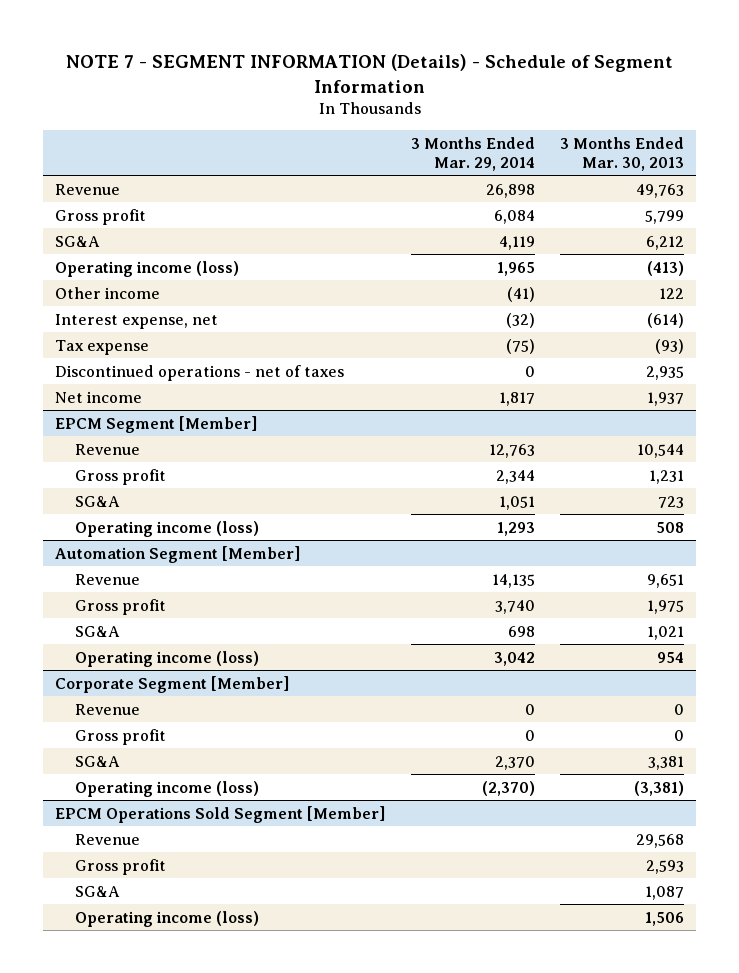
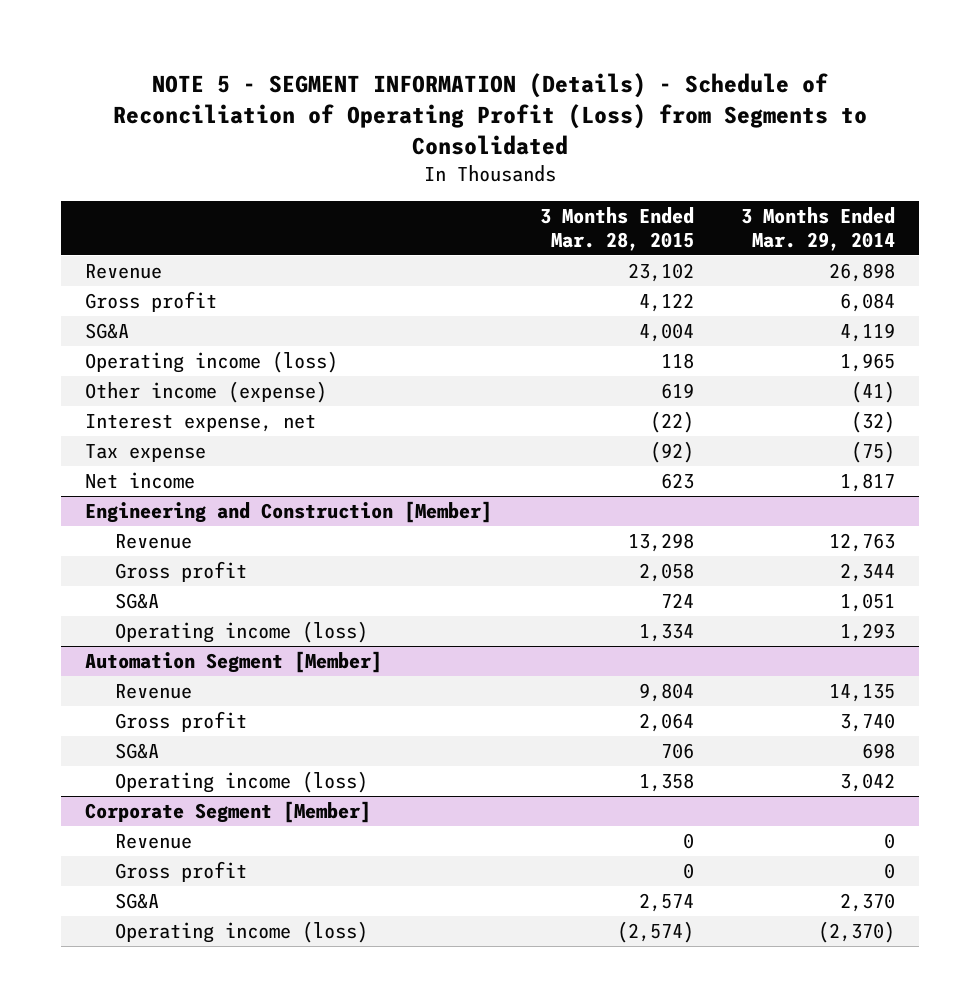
[65,53,673,93] NOTE 7 - SEGMENT INFORMATION (Details) - Schedule of Segment Information -> [113,73,868,156] NOTE 5 - SEGMENT INFORMATION (Details) - Schedule of Reconciliation of Operating Profit (Loss) from Segments to Consolidated
[559,137,684,171] 3 Months Ended Mar. 30, 2013 -> none
none -> [539,206,694,252] 3 Months Ended Mar. 28, 2015
[55,286,161,299] Other income -> [85,380,328,403] Other income (expense)
[55,364,345,381] Discontinued operations - net of taxes -> none
[55,415,258,433] EPCM Segment [Member] -> none
none -> [85,500,493,523] Engineering and Construction [Member]
[55,805,386,823] EPCM Operations Sold Segment [Member] -> none
[75,833,141,845] Revenue -> none
[75,858,167,875] Gross profit -> none
[75,885,121,897] SG&A -> none
[75,910,260,927] Operating income (loss) -> none

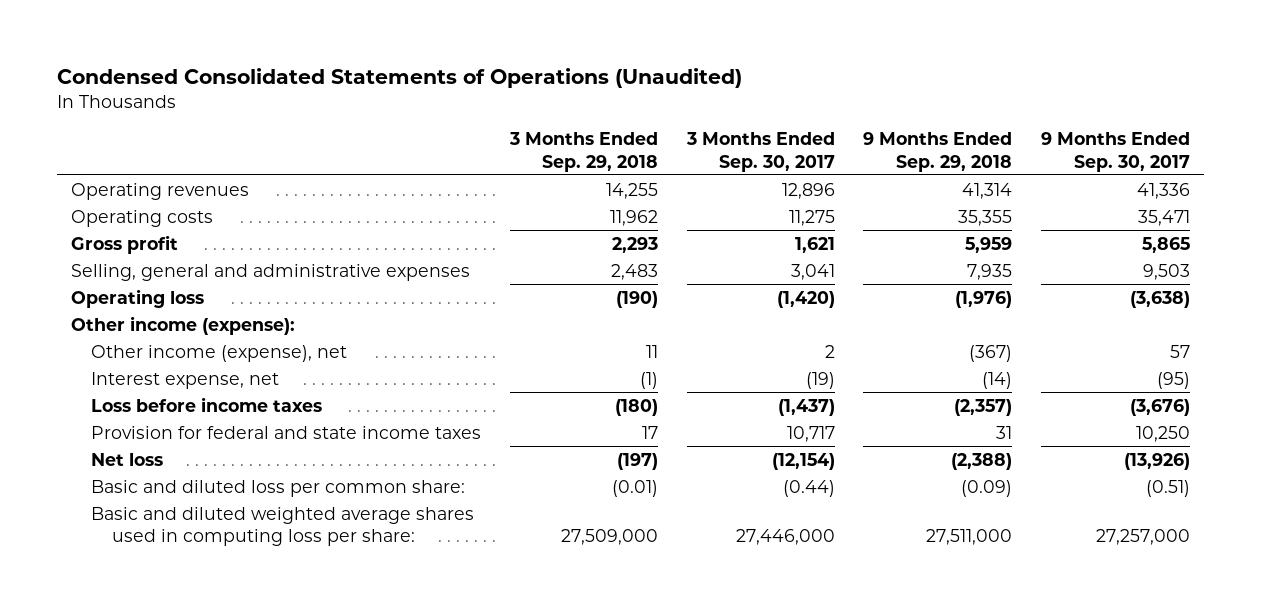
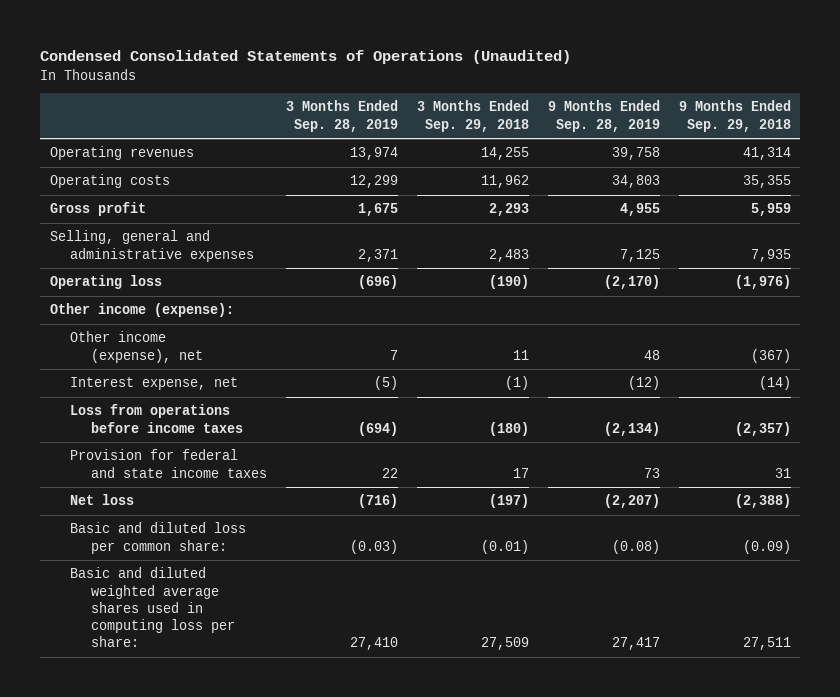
[685,132,835,172] 3 Months Ended Sep. 30, 2017 -> none
[1040,132,1190,172] 9 Months Ended Sep. 30, 2017 -> none
none -> [285,100,398,132] 3 Months Ended Sep. 28, 2019
none -> [547,100,660,132] 9 Months Ended Sep. 28, 2019
[91,396,323,412] Loss before income taxes -> [70,404,243,433] Loss from operations before income taxes
[561,528,659,545] 27,509,000 -> [480,637,529,651] 27,509
[926,528,1013,545] 27,511,000 -> [742,637,791,651] 27,511

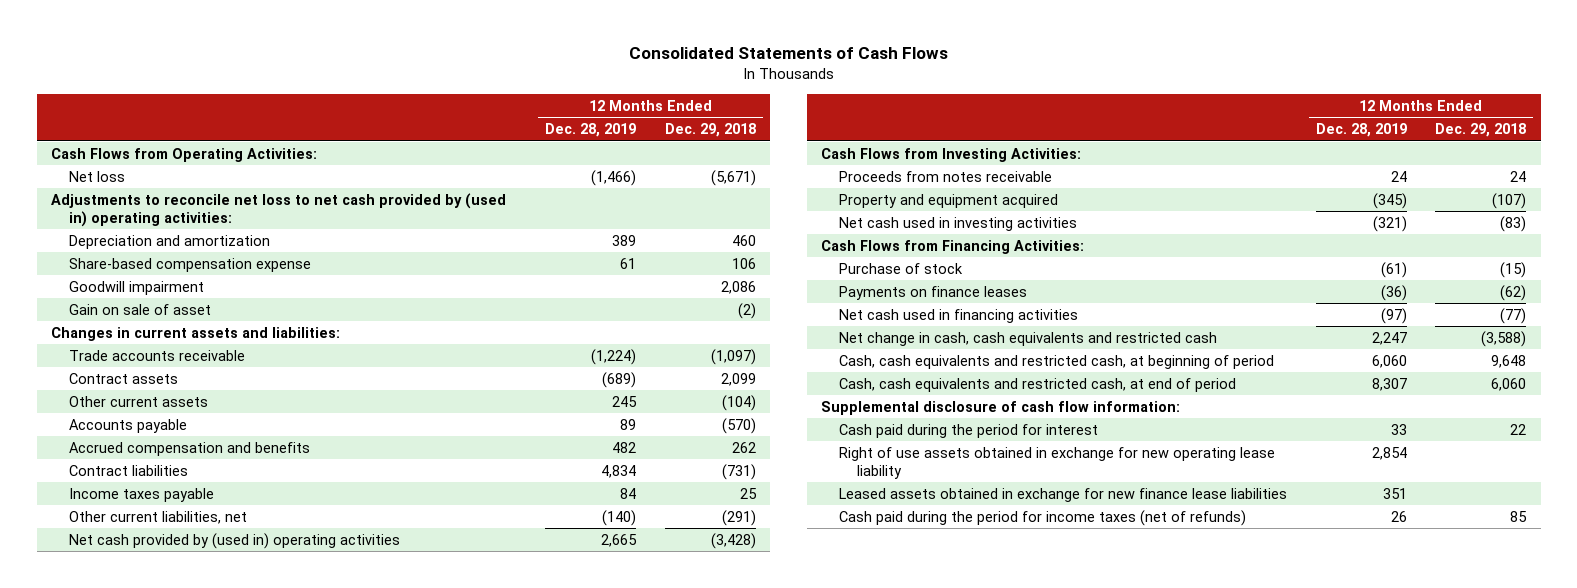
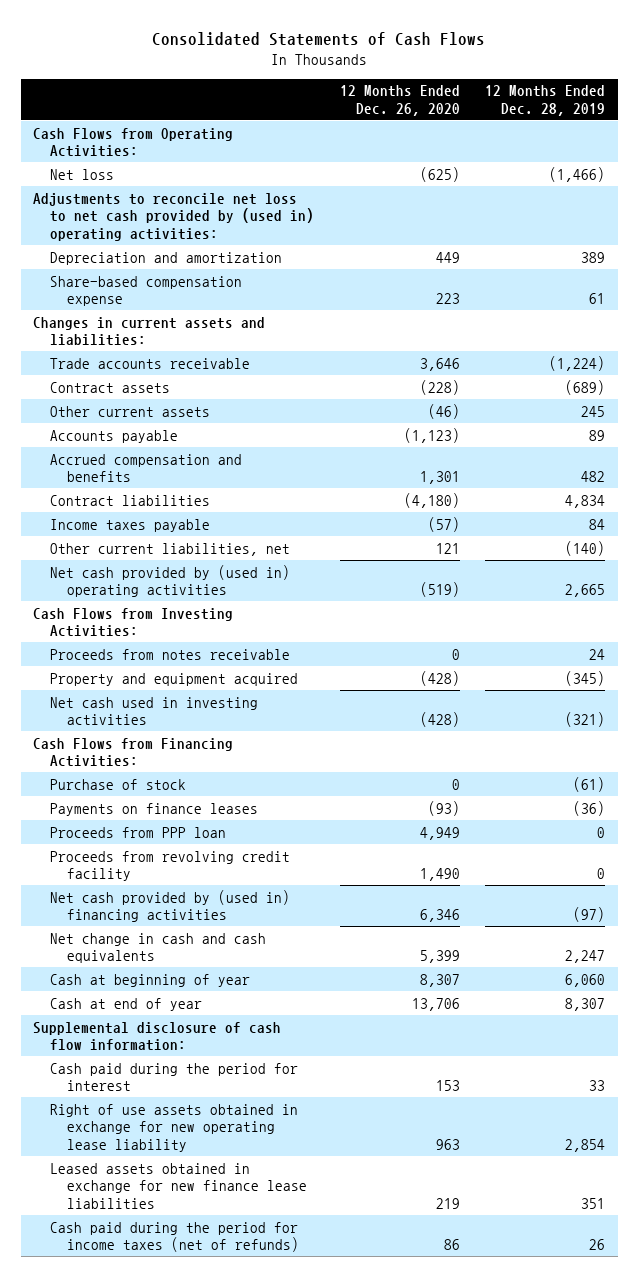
[664,123,756,138] Dec. 29, 2018 -> none
none -> [339,85,460,116] 12 Months Ended Dec. 26, 2020
[68,280,204,295] Goodwill impairment -> none
[68,303,211,315] Gain on sale of asset -> none
[839,354,1275,369] Cash, cash equivalents and restricted cash, at beginning of period -> none
none -> [50,826,227,838] Proceeds from PPP loan
none -> [50,850,291,882] Proceeds from revolving credit facility
[839,308,1079,323] Net cash used in financing activities -> [50,889,291,923] Net cash provided by (used in) financing activities
[839,331,1218,346] Net change in cash, cash equivalents and restricted cash -> [50,932,267,964] Net change in cash and cash equivalents
none -> [50,973,251,987] Cash at beginning of year
[839,377,1237,392] Cash, cash equivalents and restricted cash, at end of period -> [50,997,203,1011] Cash at end of year

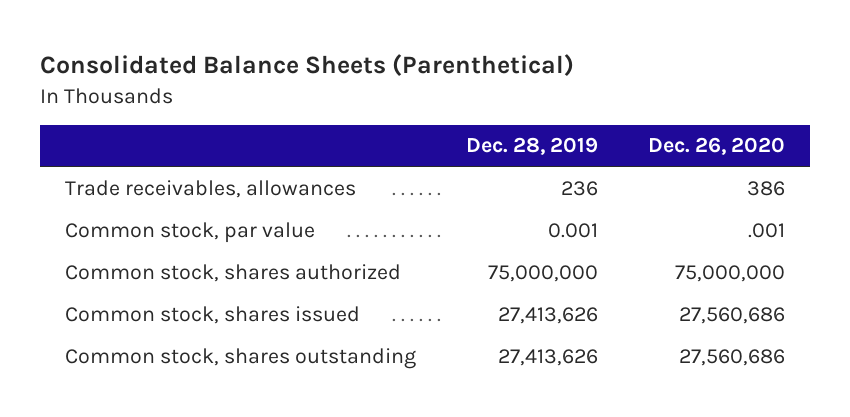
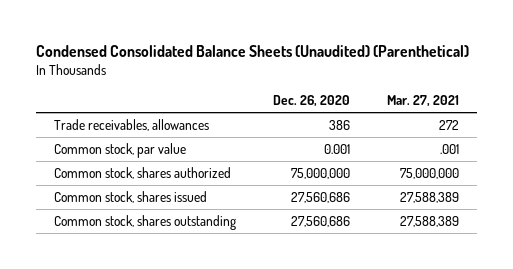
[39,54,574,77] Consolidated Balance Sheets (Parenthetical) -> [35,44,469,57] Condensed Consolidated Balance Sheets (Unaudited) (Parenthetical)
[465,137,598,156] Dec. 28, 2019 -> none
none -> [386,95,459,108] Mar. 27, 2021
[748,222,786,238] .001 -> [323,143,350,154] 0.001

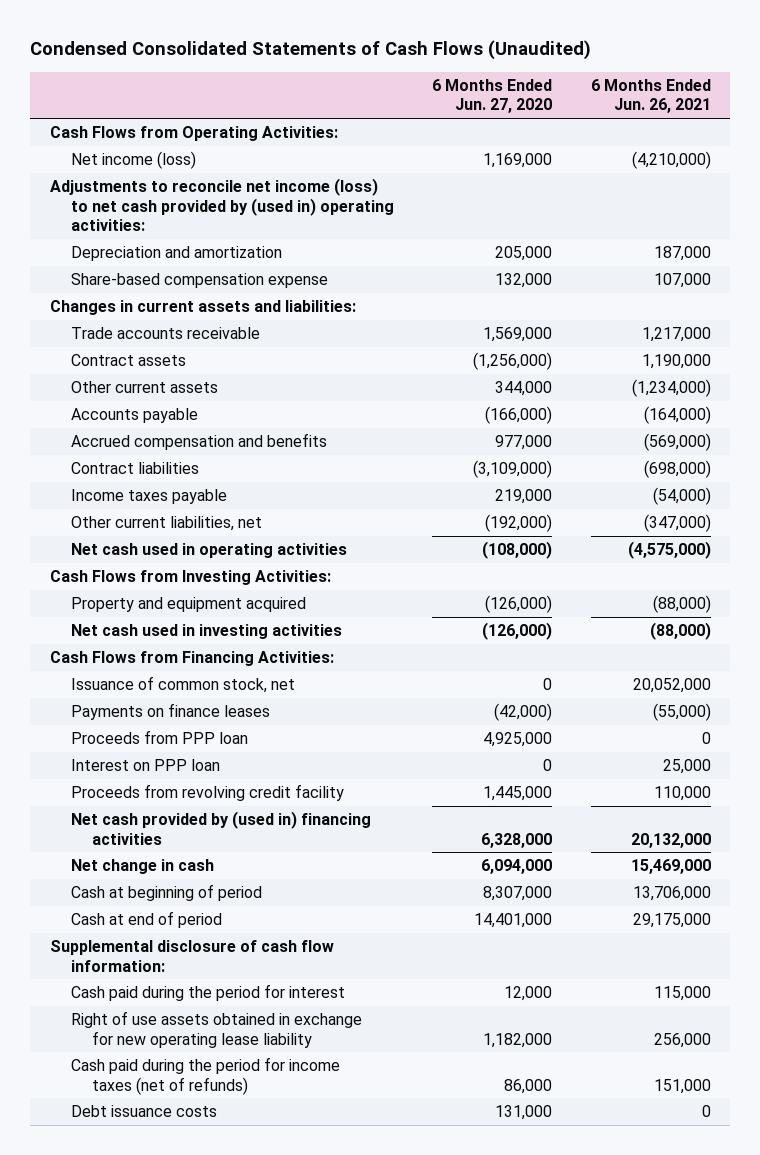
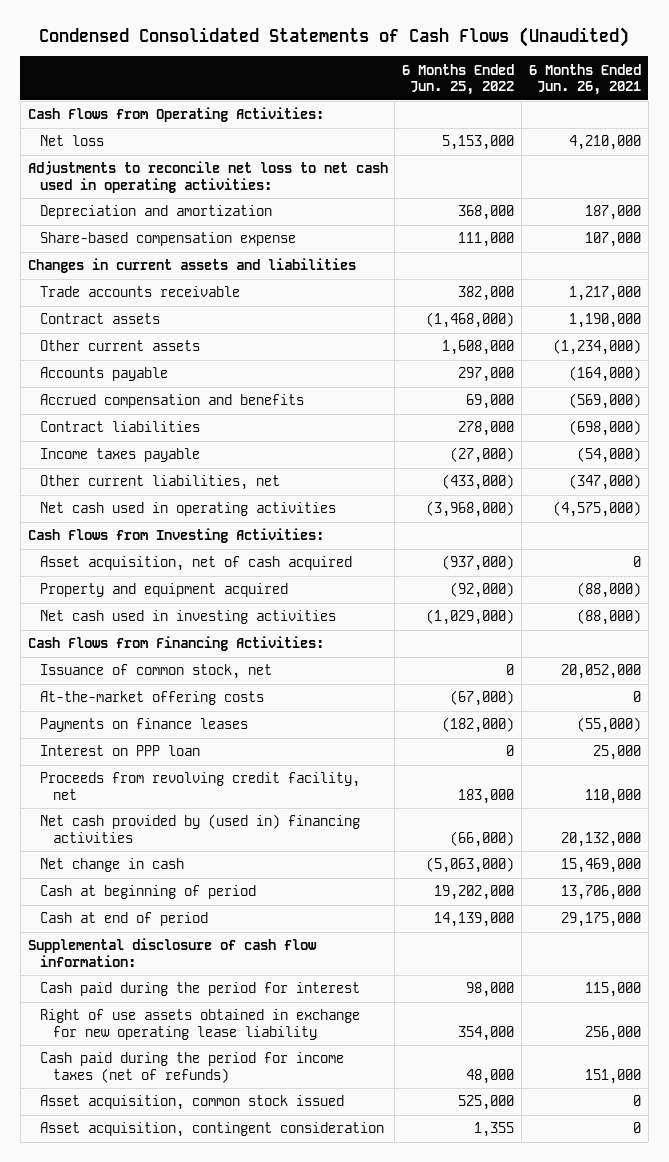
[432,78,553,114] 6 Months Ended Jun. 27, 2020 -> none
none -> [402,63,515,96] 6 Months Ended Jun. 25, 2022
[70,151,196,170] Net income (loss) -> [40,135,105,147] Net loss
[631,151,711,170] (4,210,000) -> [568,135,641,151] 4,210,000
[49,178,394,232] Adjustments to reconcile net income (loss) to net cash provided by (used in) operating activities: -> [27,161,388,194] Adjustments to reconcile net loss to net cash used in operating activities:
[49,300,356,316] Changes in current assets and liabilities: -> [27,258,356,274] Changes in current assets and liabilities
none -> [40,556,353,572] Asset acquisition, net of cash acquired
none -> [40,691,265,706] At-the-market offering costs
[70,730,248,745] Proceeds from PPP loan -> none
[70,784,344,802] Proceeds from revolving credit facility -> [40,772,361,801] Proceeds from revolving credit facility, net
[70,1105,217,1118] Debt issuance costs -> none
none -> [40,1095,345,1111] Asset acquisition, common stock issued
none -> [40,1122,385,1138] Asset acquisition, contingent consideration

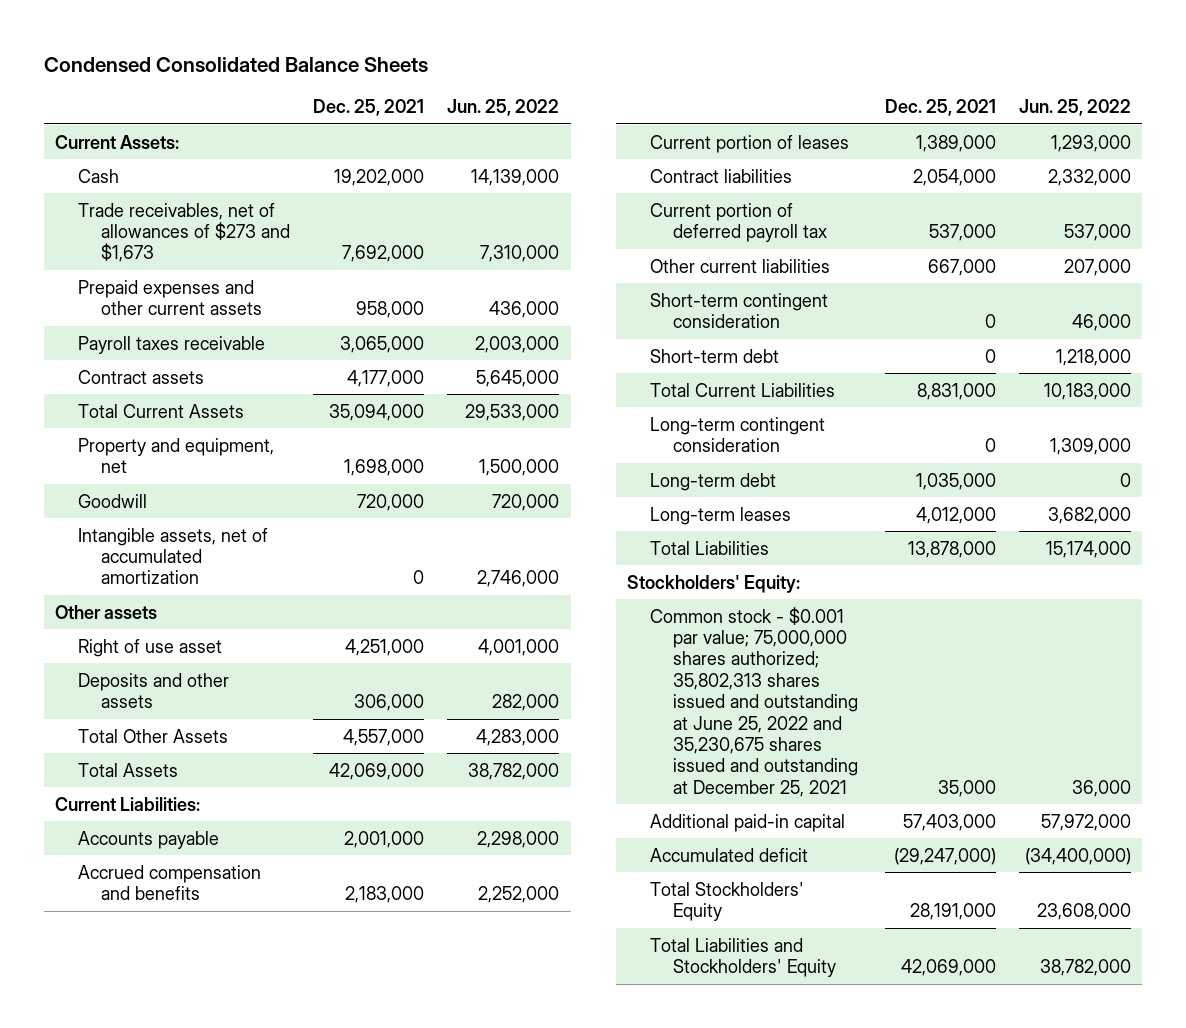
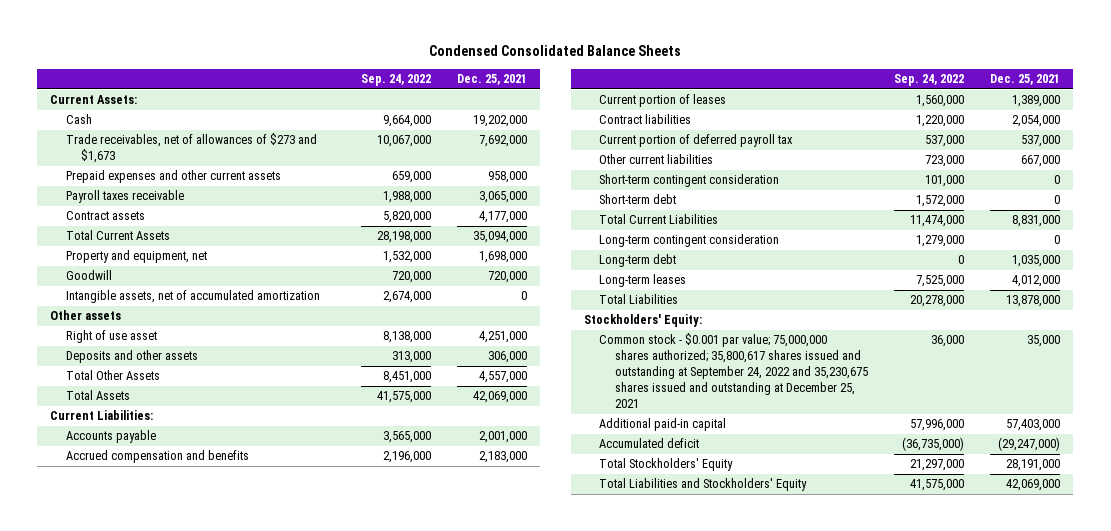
[447,99,560,117] Jun. 25, 2022 -> none
none -> [360,74,431,87] Sep. 24, 2022
[649,606,858,797] Common stock - $0.001 par value; 75,000,000 shares authorized; 35,802,313 shares issued and outstanding at June 25, 2022 and 35,230,675 shares issued and outstanding at December 25, 2021 -> [599,333,868,409] Common stock - $0.001 par value; 75,000,000 shares authorized; 35,800,617 shares issued and outstanding at September 24, 2022 and 35,230,675 shares issued and outstanding at December 25, 2021

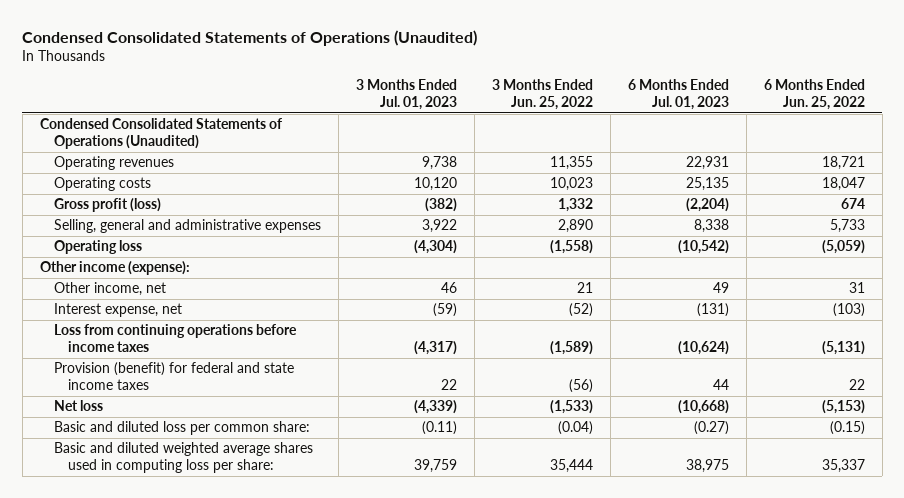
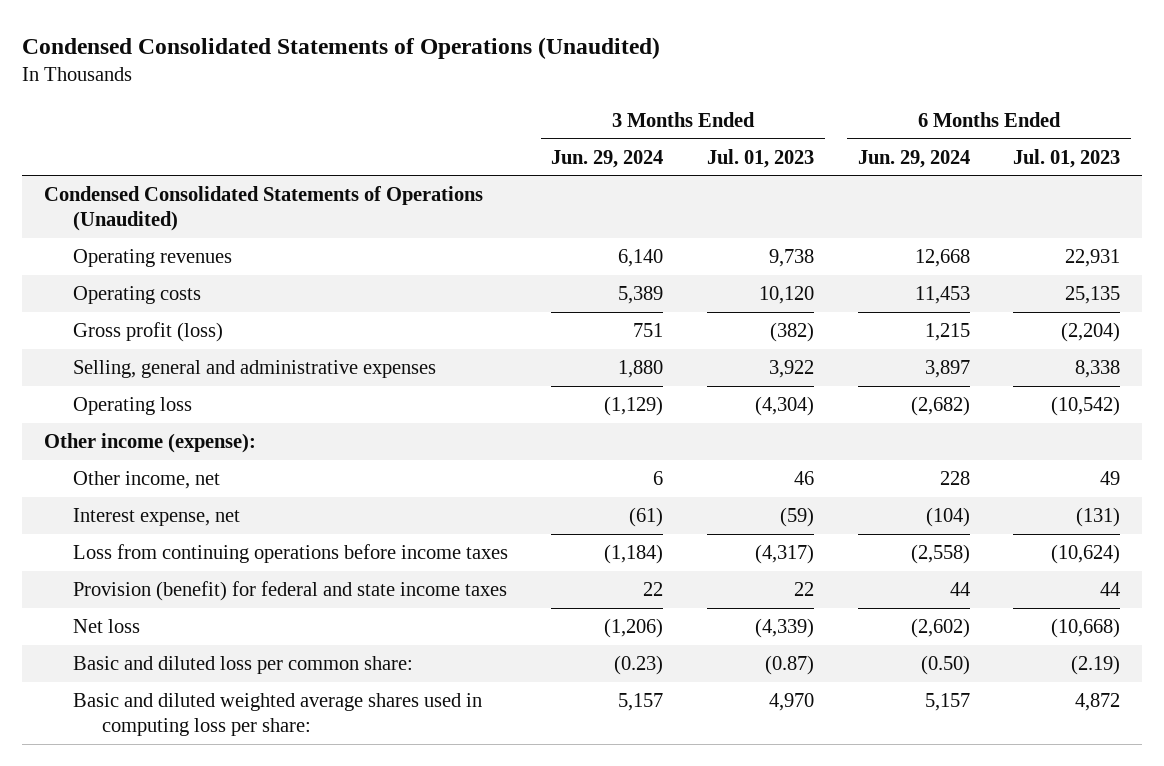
[491,79,593,110] 3 Months Ended Jun. 25, 2022 -> none
[763,79,865,110] 6 Months Ended Jun. 25, 2022 -> none
none -> [551,149,664,168] Jun. 29, 2024
none -> [857,149,970,168] Jun. 29, 2024
[421,421,457,436] (0.11) -> [764,654,814,675] (0.87)
[693,421,729,436] (0.27) -> [1071,654,1121,675] (2.19)
[413,459,457,474] 39,759 -> [768,692,814,711] 4,970
[685,459,729,474] 38,975 -> [1075,692,1121,711] 4,872

